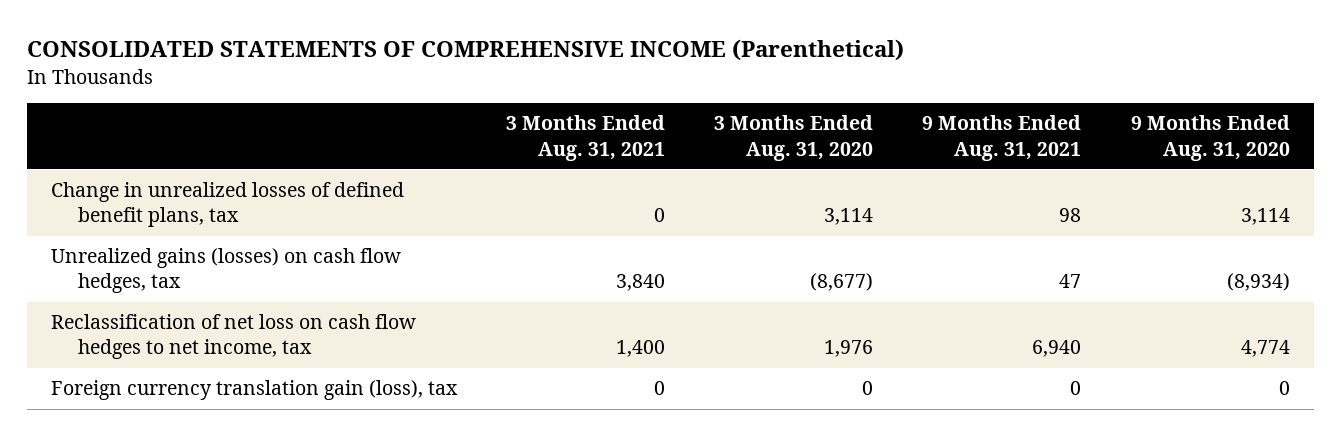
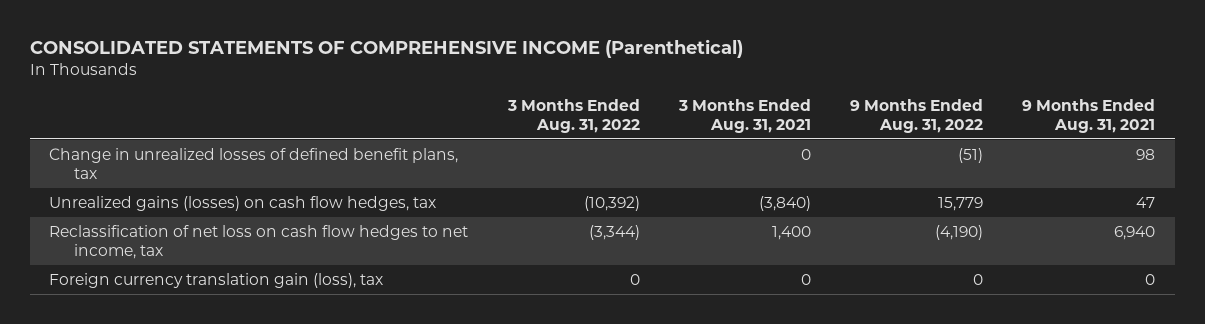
[714,115,874,161] 3 Months Ended Aug. 31, 2020 -> none
[1130,115,1290,161] 9 Months Ended Aug. 31, 2020 -> none
none -> [506,98,640,133] 3 Months Ended Aug. 31, 2022
none -> [850,98,984,133] 9 Months Ended Aug. 31, 2022
[616,274,666,292] 3,840 -> [758,195,811,211] (3,840)

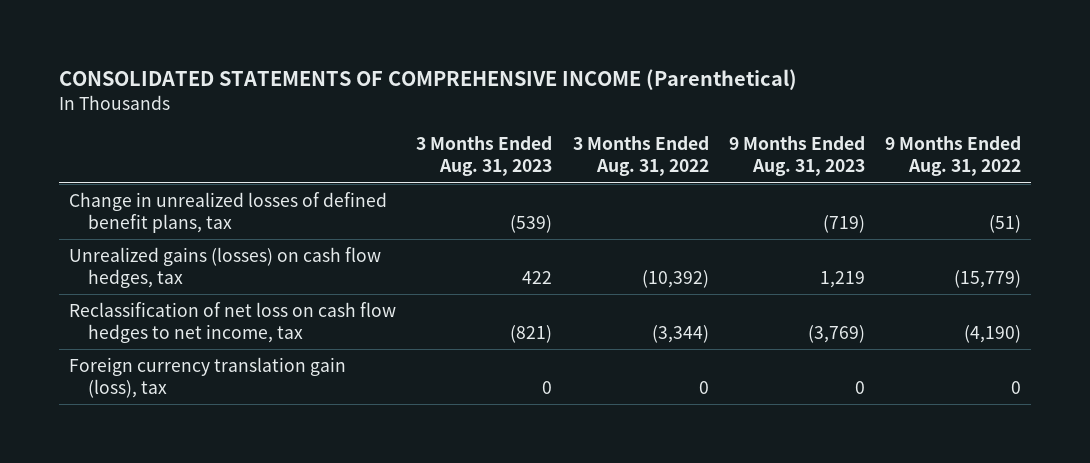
[677,98,811,133] 3 Months Ended Aug. 31, 2021 -> none
[1022,98,1156,133] 9 Months Ended Aug. 31, 2021 -> none
none -> [416,136,553,177] 3 Months Ended Aug. 31, 2023
none -> [728,136,865,177] 9 Months Ended Aug. 31, 2023
[938,196,984,211] 15,779 -> [954,269,1022,288] (15,779)

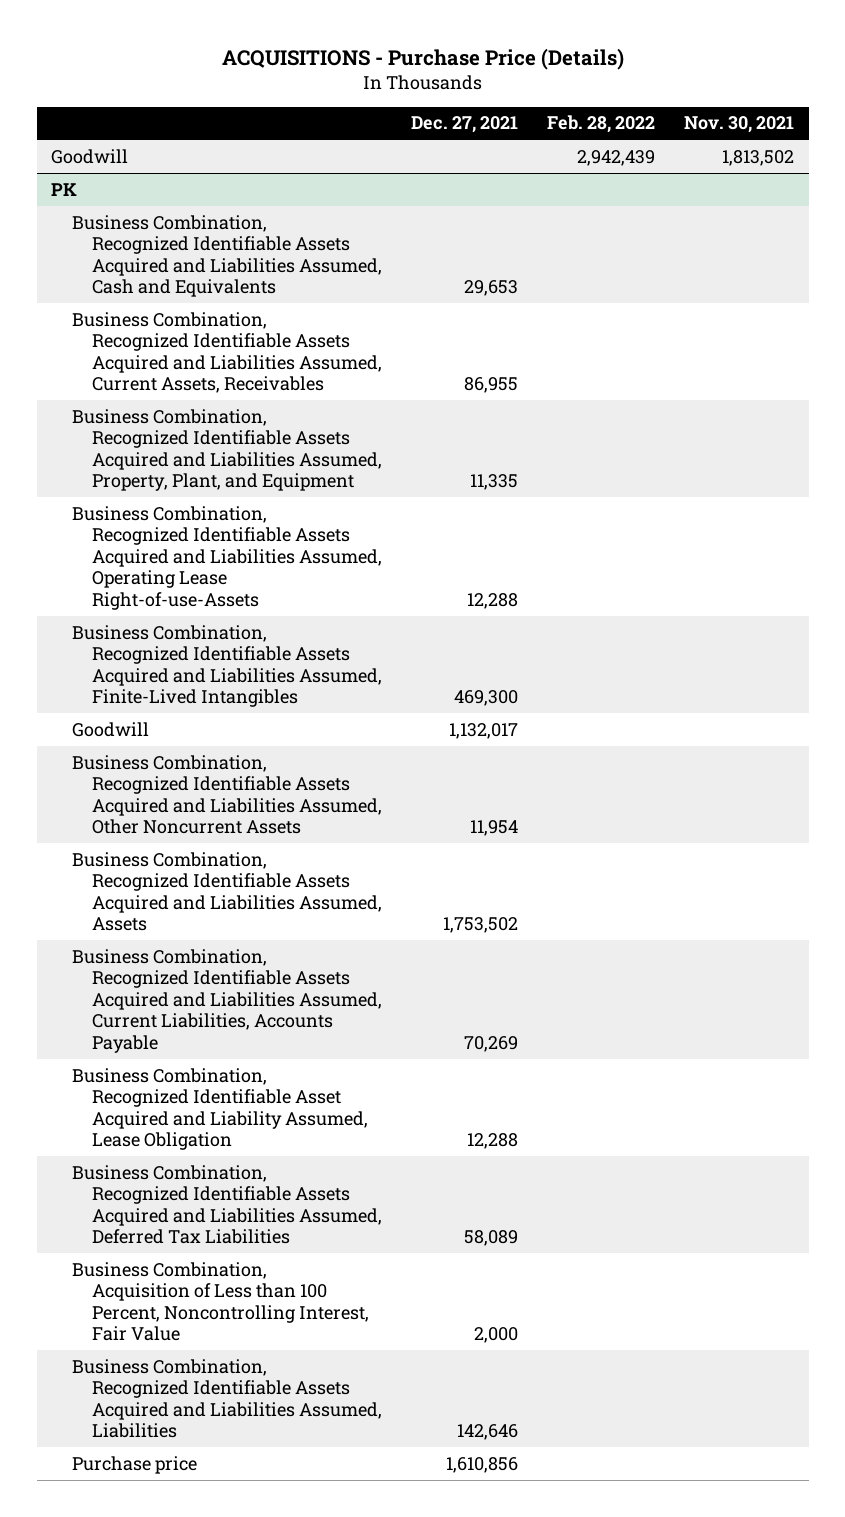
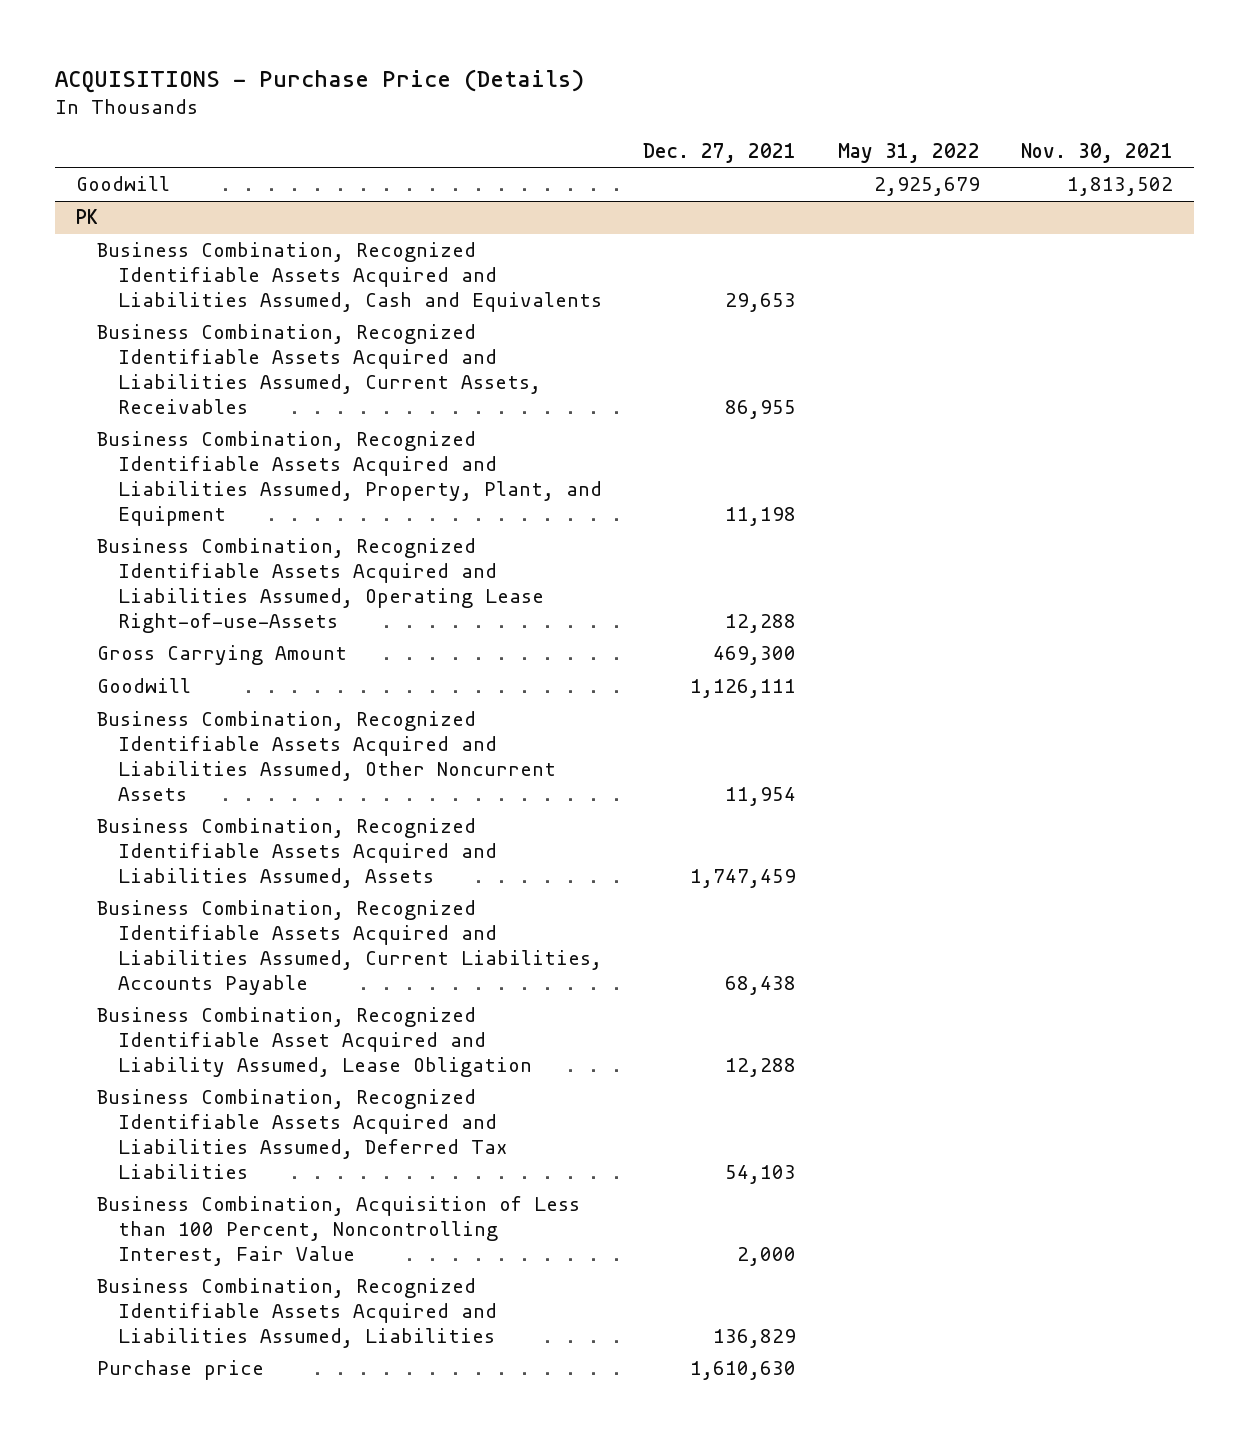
[547,115,656,134] Feb. 28, 2022 -> none
none -> [837,143,980,164] May 31, 2022
[470,474,519,491] 11,335 -> [725,506,797,526] 11,198
[71,624,383,708] Business Combination, Recognized Identifiable Assets Acquired and Liabilities Assumed, Finite-Lived Intangibles -> [96,645,347,666] Gross Carrying Amount
[449,722,519,739] 1,132,017 -> [690,679,797,699] 1,126,111
[443,917,519,934] 1,753,502 -> [690,869,797,889] 1,747,459
[464,1035,519,1052] 70,269 -> [725,975,797,995] 68,438
[464,1230,519,1247] 58,089 -> [725,1164,797,1184] 54,103
[457,1424,519,1441] 142,646 -> [713,1329,797,1349] 136,829
[446,1456,519,1473] 1,610,856 -> [690,1361,797,1381] 1,610,630

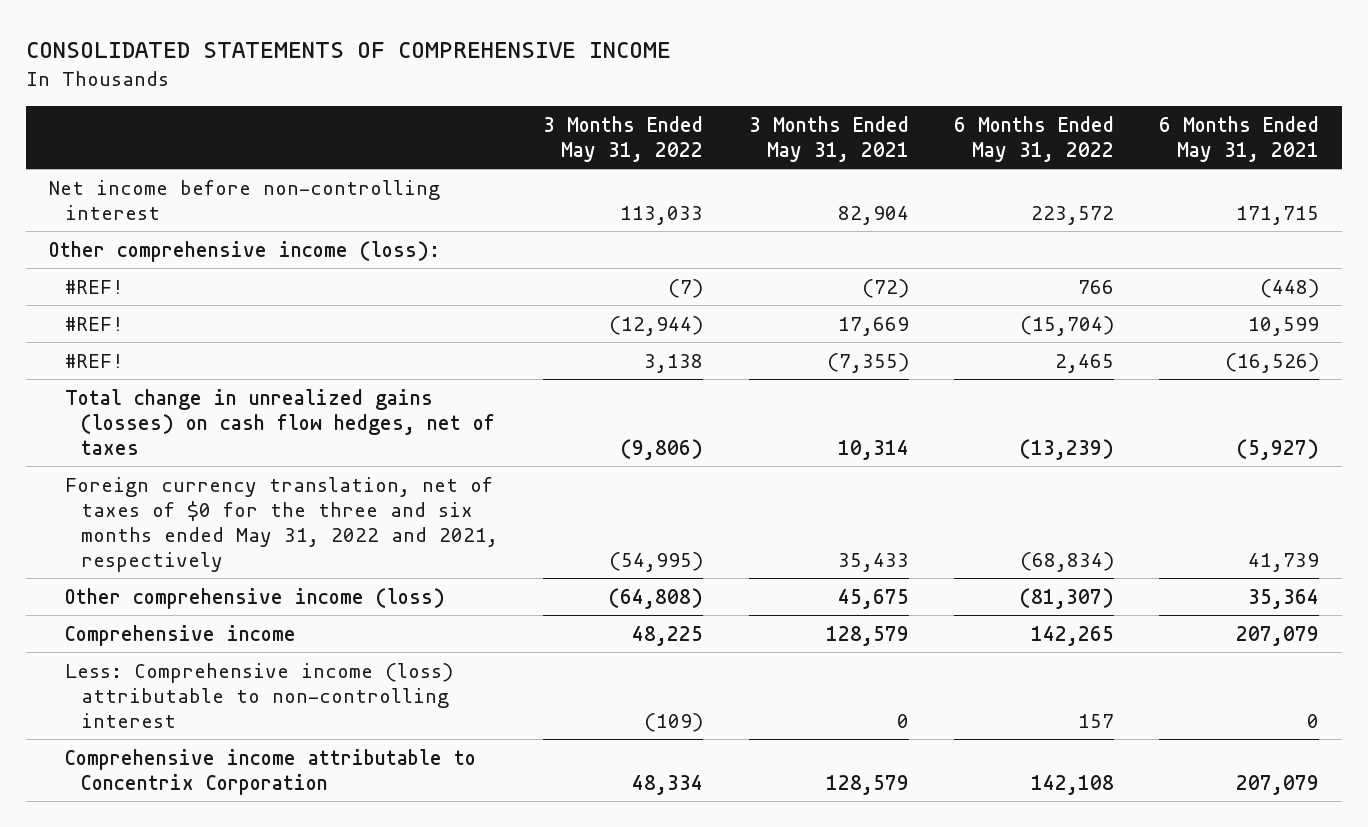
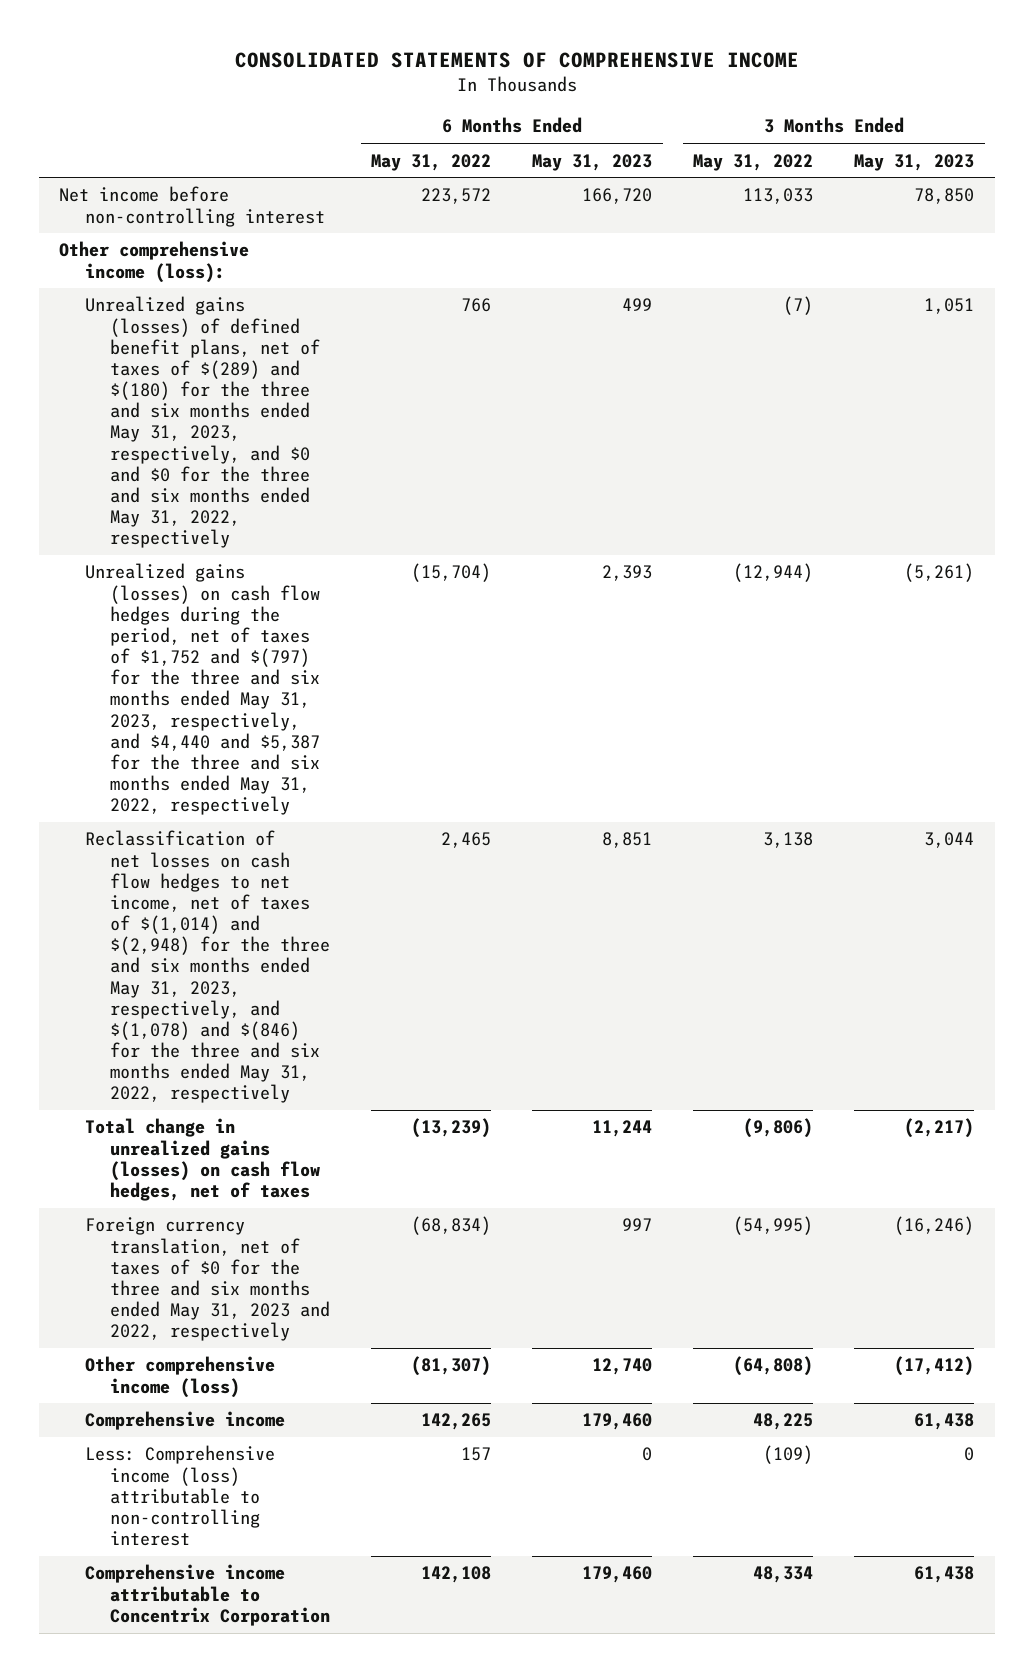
[748,115,909,162] 3 Months Ended May 31, 2021 -> none
[1159,115,1320,162] 6 Months Ended May 31, 2021 -> none
none -> [532,153,653,171] May 31, 2023
none -> [854,153,975,171] May 31, 2023
[65,279,125,294] #REF! -> [84,296,321,549] Unrealized gains (losses) of defined benefit plans, net of taxes of $(289) and $(180) for the three and six months ended May 31, 2023, respectively, and $0 and $0 for the three and six months ended May 31, 2022, respectively
[65,316,125,331] #REF! -> [84,563,321,816] Unrealized gains (losses) on cash flow hedges during the period, net of taxes of $1,752 and $(797) for the three and six months ended May 31, 2023, respectively, and $4,440 and $5,387 for the three and six months ended May 31, 2022, respectively
[65,353,125,368] #REF! -> [84,830,331,1104] Reclassification of net losses on cash flow hedges to net income, net of taxes of $(1,014) and $(2,948) for the three and six months ended May 31, 2023, respectively, and $(1,078) and $(846) for the three and six months ended May 31, 2022, respectively
[65,476,499,572] Foreign currency translation, net of taxes of $0 for the three and six months ended May 31, 2022 and 2021, respectively -> [84,1217,331,1342] Foreign currency translation, net of taxes of $0 for the three and six months ended May 31, 2023 and 2022, respectively

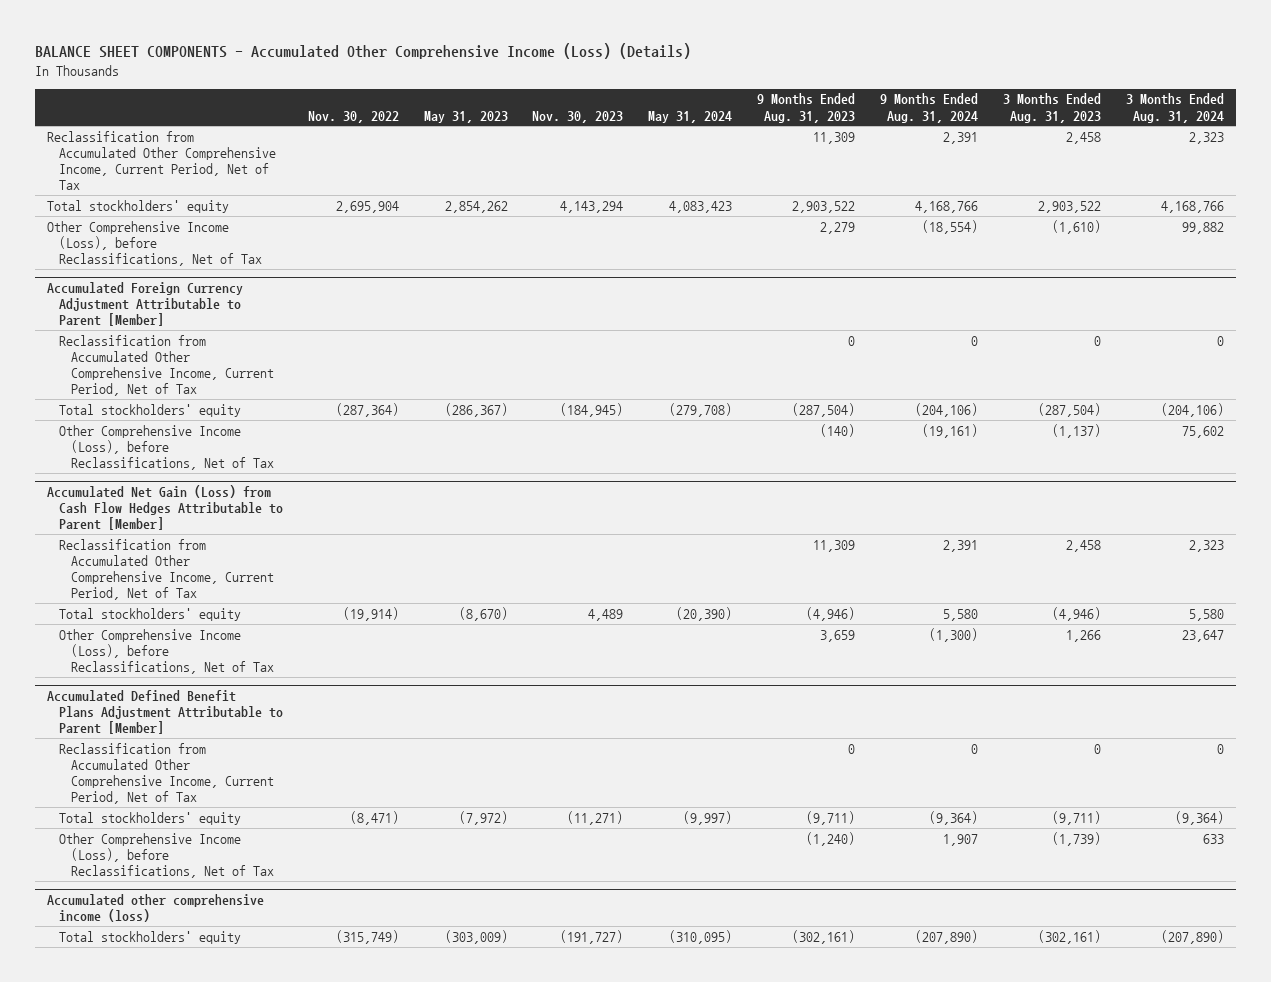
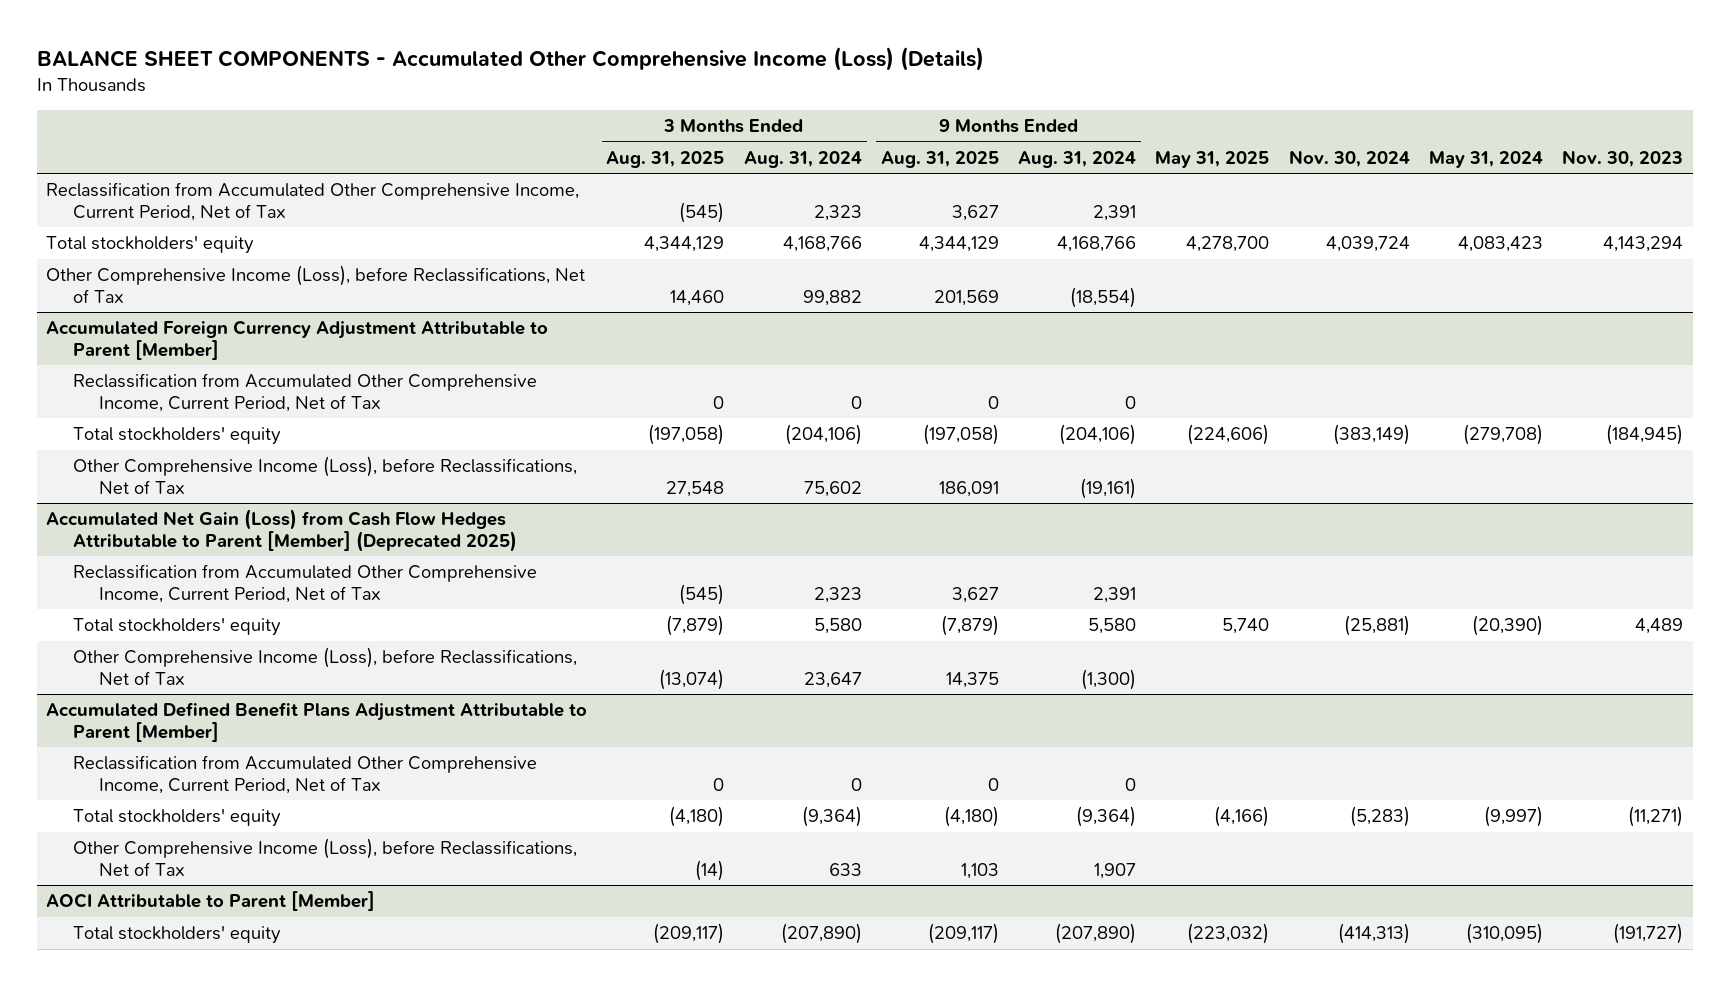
[307,110,399,123] Nov. 30, 2022 -> none
[423,110,508,123] May 31, 2023 -> none
[757,93,856,123] 9 Months Ended Aug. 31, 2023 -> none
[1002,93,1101,123] 3 Months Ended Aug. 31, 2023 -> none
none -> [606,150,725,168] Aug. 31, 2025
none -> [880,150,999,168] Aug. 31, 2025
none -> [1155,150,1270,168] May 31, 2025
none -> [1288,149,1410,167] Nov. 30, 2024
[47,484,283,531] Accumulated Net Gain (Loss) from Cash Flow Hedges Attributable to Parent [Member] -> [46,509,517,552] Accumulated Net Gain (Loss) from Cash Flow Hedges Attributable to Parent [Member] (Deprecated 2025)
[47,893,265,922] Accumulated other comprehensive income (loss) -> [46,891,376,912] AOCI Attributable to Parent [Member]

